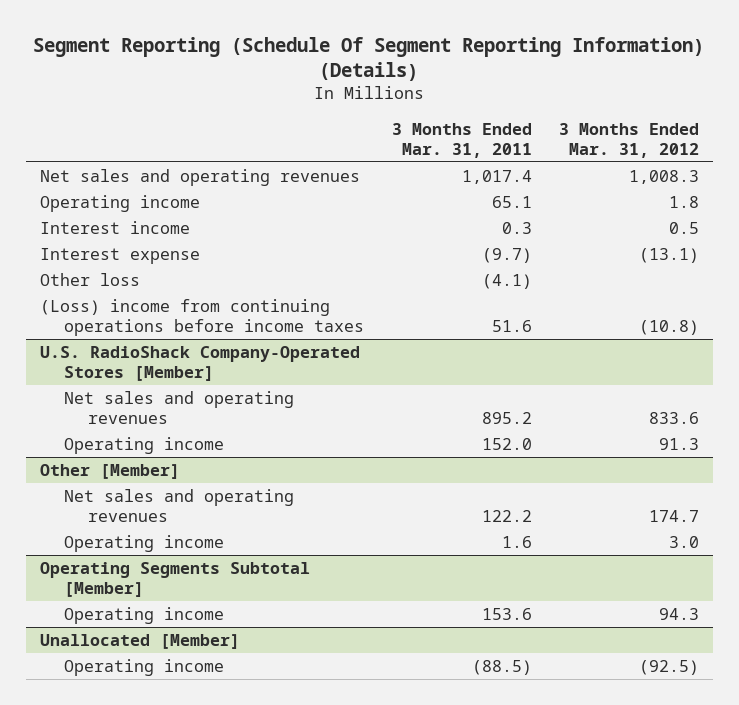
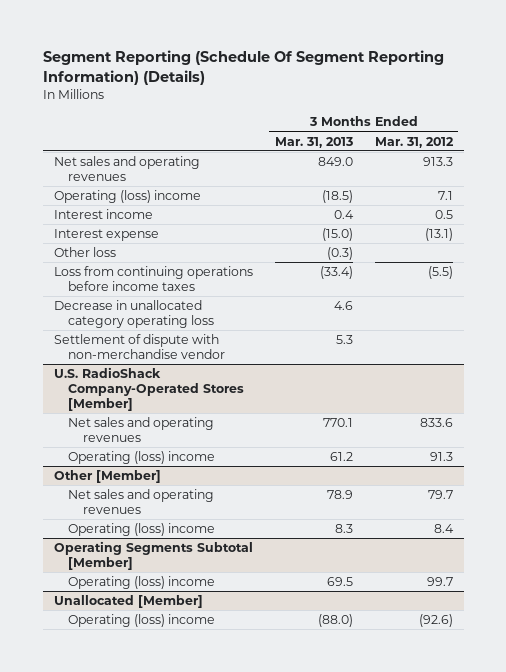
[391,122,532,158] 3 Months Ended Mar. 31, 2011 -> none
none -> [274,136,353,148] Mar. 31, 2013
[628,169,699,184] 1,008.3 -> [422,157,453,167] 913.3
[40,194,201,212] Operating income -> [53,190,201,204] Operating (loss) income
[668,195,699,208] 1.8 -> [437,191,453,201] 7.1
[40,298,365,337] (Loss) income from continuing operations before income taxes -> [53,266,253,292] Loss from continuing operations before income taxes
[638,320,699,336] (10.8) -> [427,266,453,280] (5.5)
none -> [53,300,215,329] Decrease in unallocated category operating loss
none -> [53,334,226,360] Settlement of dispute with non-merchandise vendor
[64,436,225,454] Operating income -> [68,451,216,465] Operating (loss) income
[648,510,699,523] 174.7 -> [427,490,453,500] 79.7
[64,534,225,552] Operating income -> [68,523,216,537] Operating (loss) income
[668,535,699,548] 3.0 -> [433,524,454,534] 8.4
[64,606,225,624] Operating income -> [68,576,216,590] Operating (loss) income
[658,607,699,620] 94.3 -> [426,577,453,587] 99.7
[64,658,225,676] Operating income -> [68,614,216,628] Operating (loss) income
[638,659,699,675] (92.5) -> [418,614,453,628] (92.6)

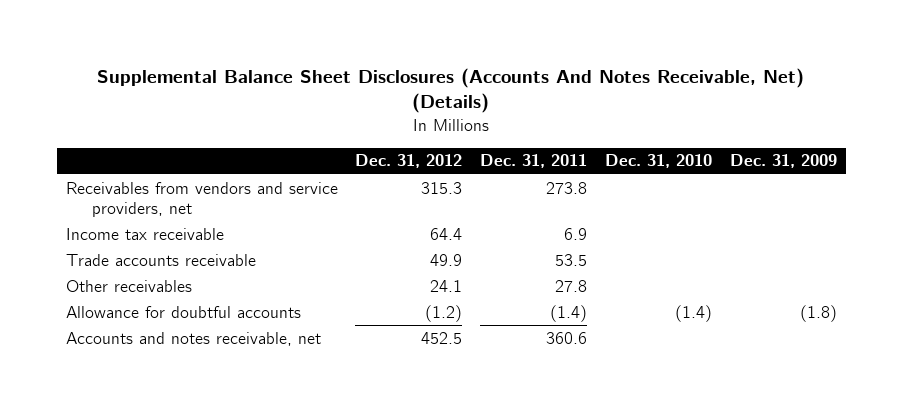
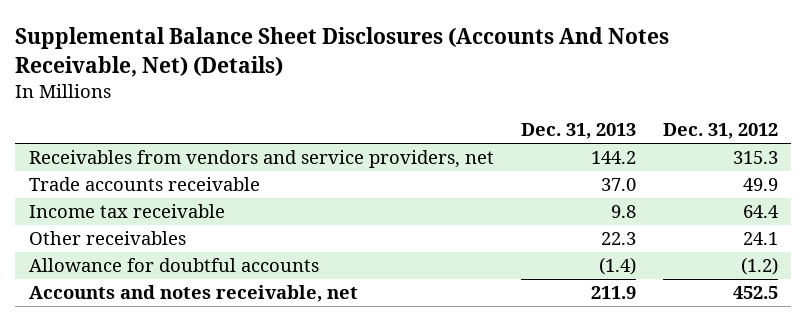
[480,154,588,169] Dec. 31, 2011 -> none
[604,154,712,169] Dec. 31, 2010 -> none
[729,154,837,169] Dec. 31, 2009 -> none
none -> [520,123,636,140] Dec. 31, 2013
[65,227,224,240] Income tax receivable -> [28,204,225,219] Income tax receivable

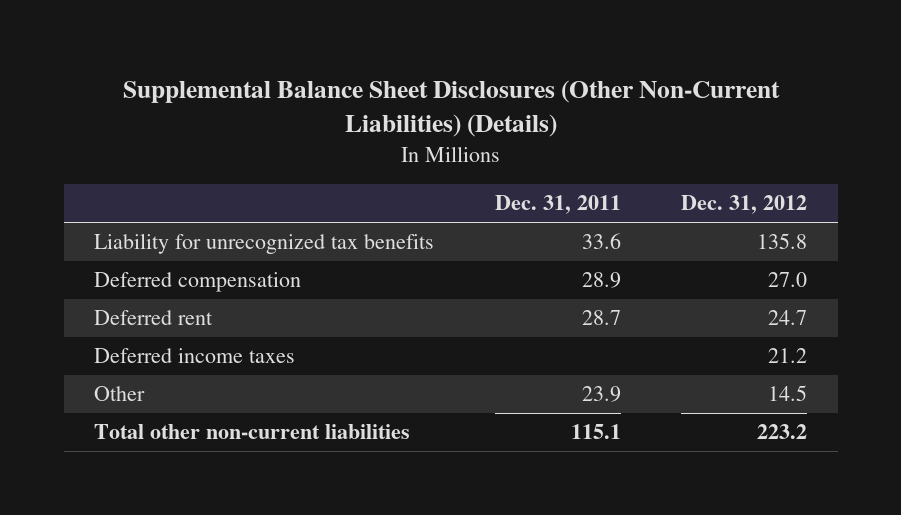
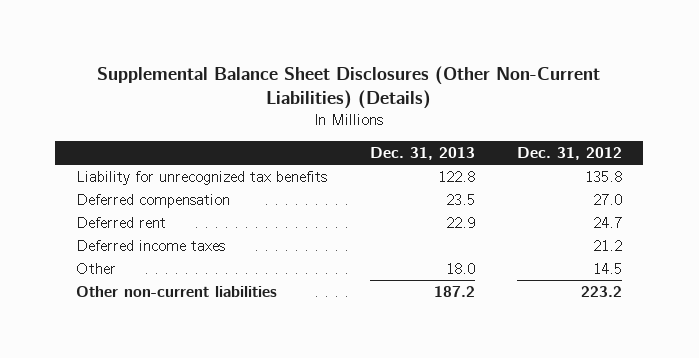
[494,195,621,215] Dec. 31, 2011 -> none
none -> [369,147,475,161] Dec. 31, 2013
[93,424,410,440] Total other non-current liabilities -> [76,286,278,298] Other non-current liabilities

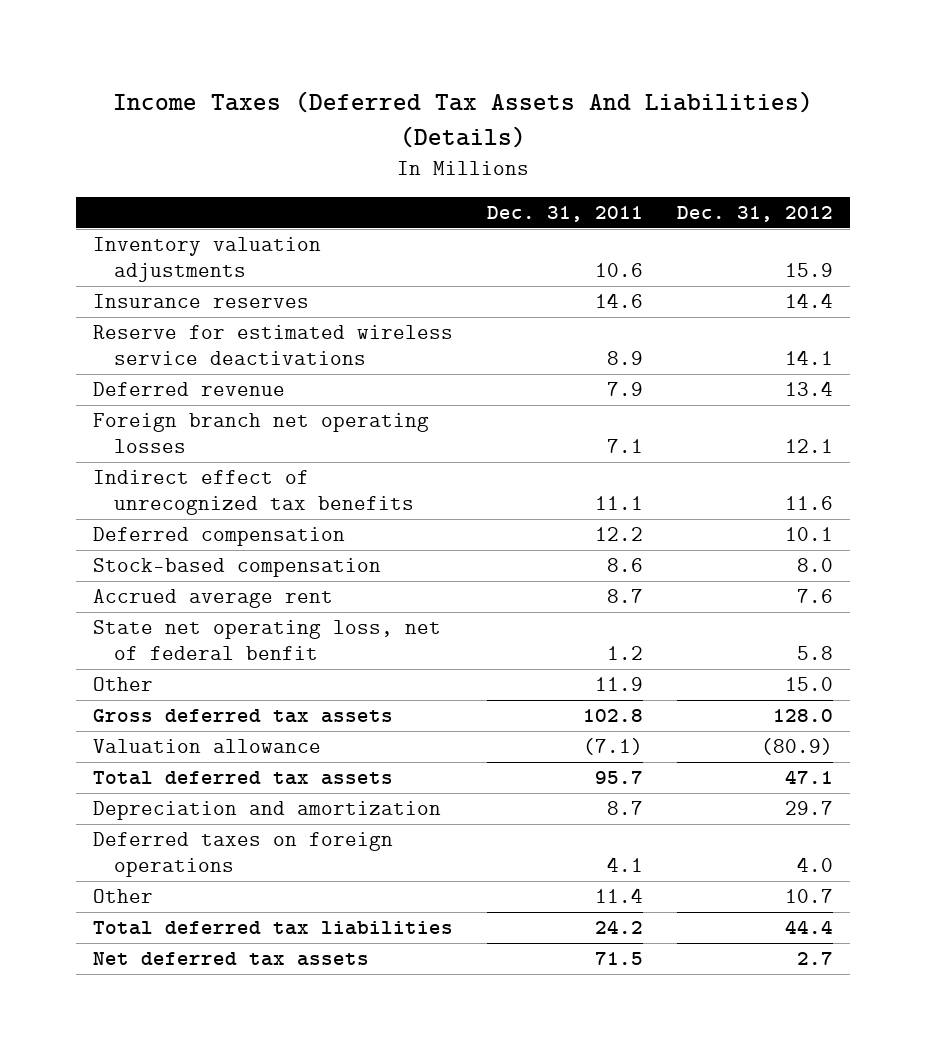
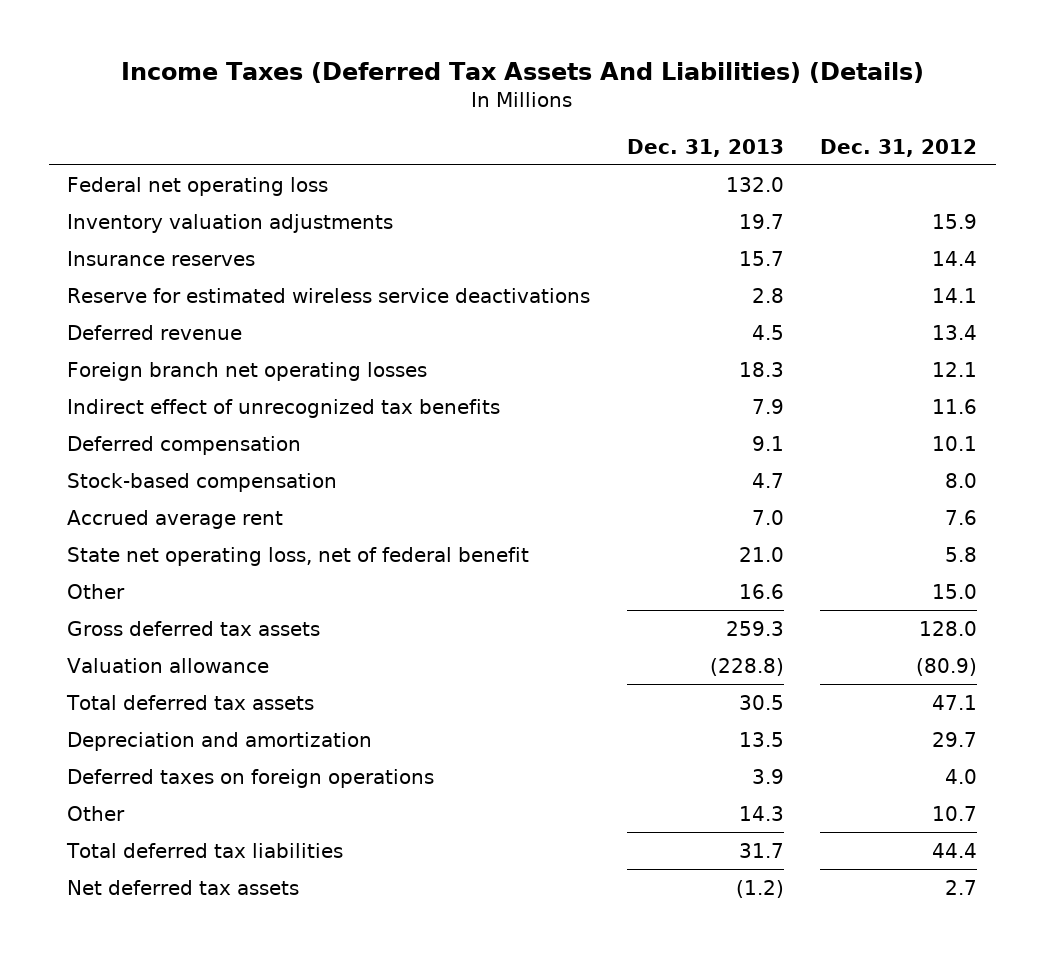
[486,206,643,223] Dec. 31, 2011 -> none
none -> [626,138,784,157] Dec. 31, 2013
none -> [66,176,328,196] Federal net operating loss
[93,620,442,660] State net operating loss, net of federal benfit -> [66,546,529,566] State net operating loss, net of federal benefit

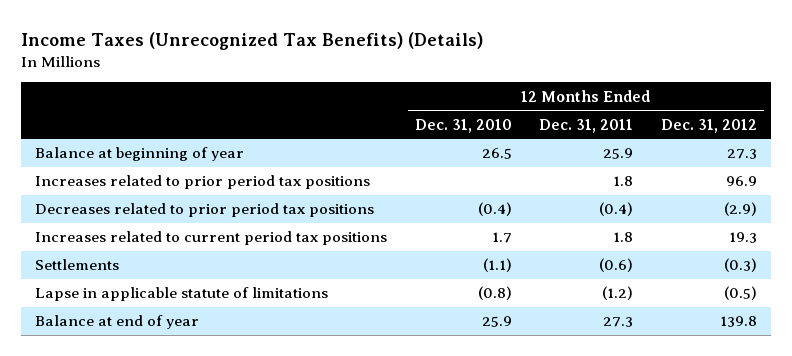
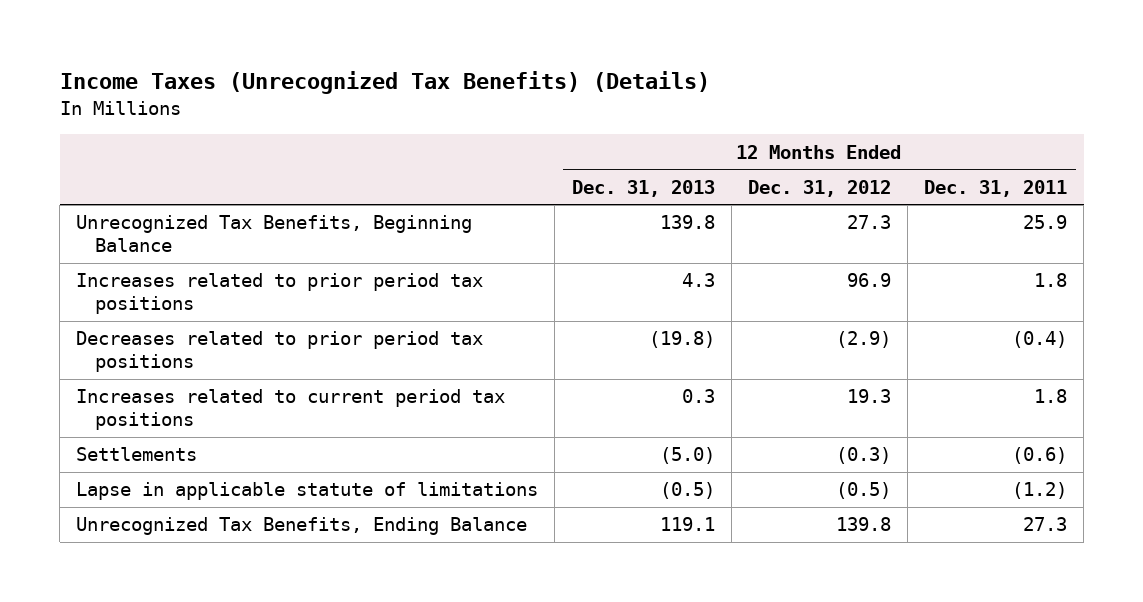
[414,118,512,133] Dec. 31, 2010 -> none
none -> [571,179,715,197] Dec. 31, 2013
[35,147,245,162] Balance at beginning of year -> [76,215,473,253] Unrecognized Tax Benefits, Beginning Balance
[35,315,200,330] Balance at end of year -> [76,517,528,536] Unrecognized Tax Benefits, Ending Balance

